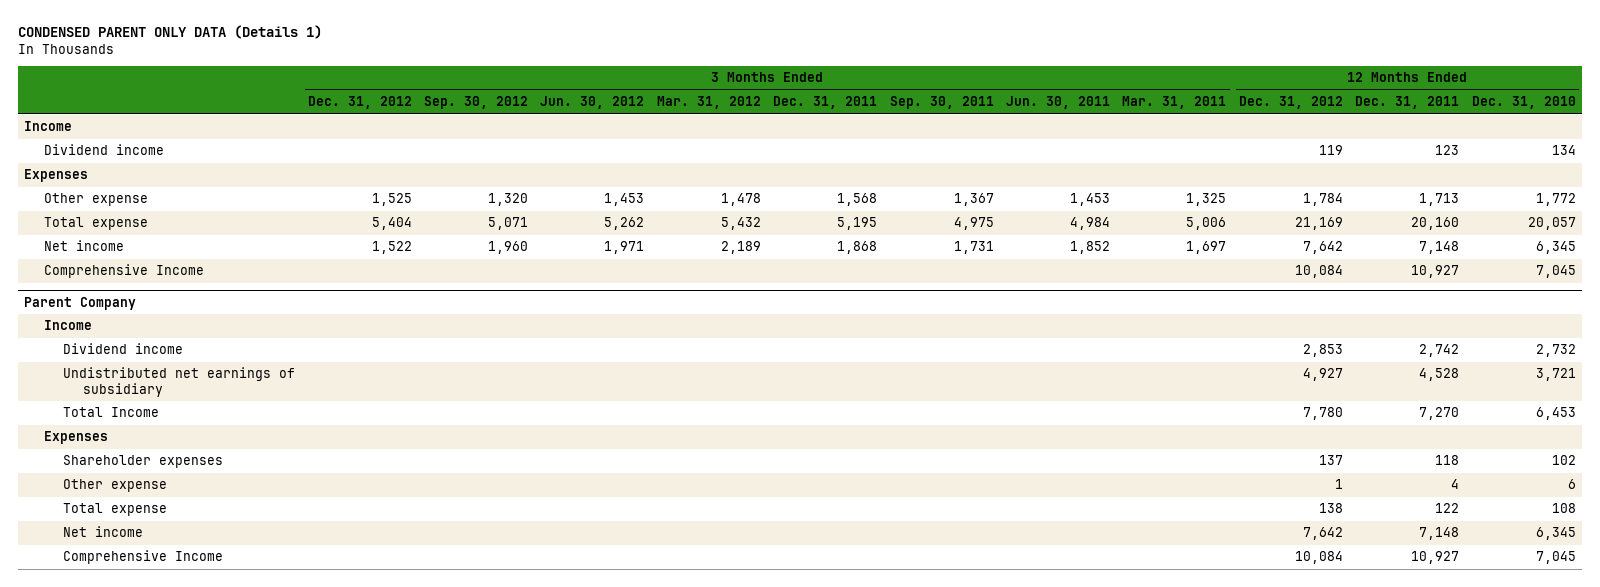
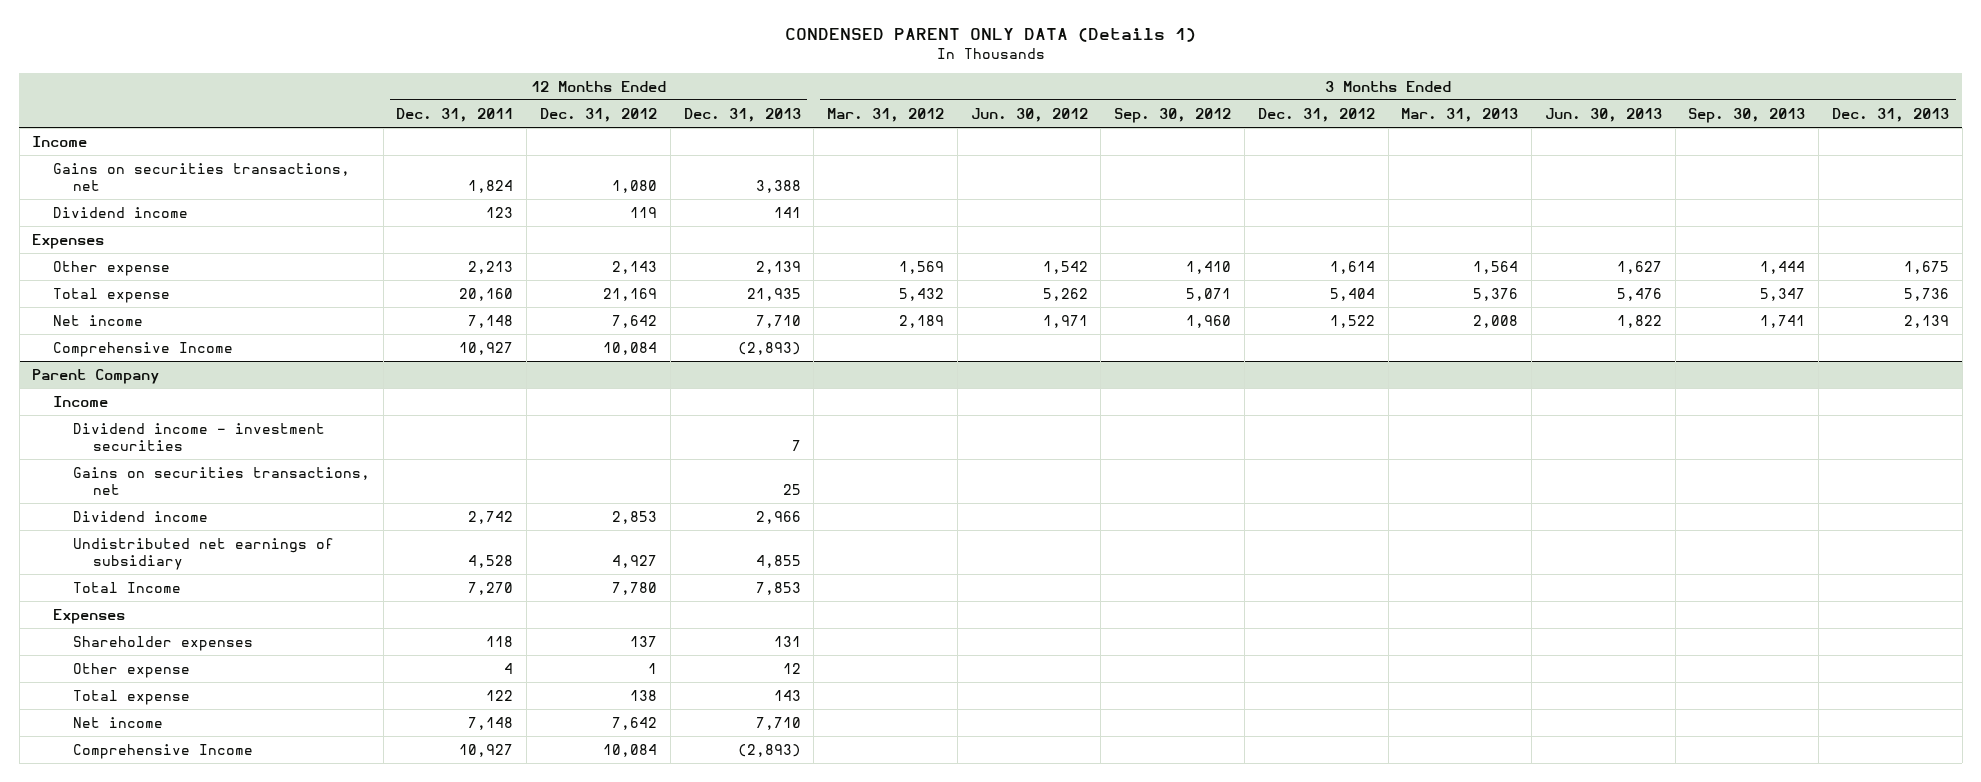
[773,96,878,110] Dec. 31, 2011 -> none
[889,96,994,110] Sep. 30, 2011 -> none
[1006,96,1111,110] Jun. 30, 2011 -> none
[1122,96,1227,110] Mar. 31, 2011 -> none
[1471,96,1576,110] Dec. 31, 2010 -> none
none -> [683,107,801,122] Dec. 31, 2013
none -> [1401,107,1519,122] Mar. 31, 2013
none -> [1544,107,1662,122] Jun. 30, 2013
none -> [1688,107,1806,123] Sep. 30, 2013
none -> [1831,107,1949,122] Dec. 31, 2013
none -> [52,162,350,191] Gains on securities transactions, net
[371,193,412,207] 1,525 -> [1329,260,1375,274] 1,614
[488,193,529,207] 1,320 -> [1186,260,1232,274] 1,410
[604,193,645,207] 1,453 -> [1042,260,1088,274] 1,542
[720,193,761,207] 1,478 -> [899,260,945,274] 1,569
[1302,193,1343,207] 1,784 -> [612,260,658,274] 2,143
[1419,193,1460,207] 1,713 -> [468,260,514,274] 2,213
none -> [72,422,325,451] Dividend income - investment securities
none -> [72,466,370,495] Gains on securities transactions, net

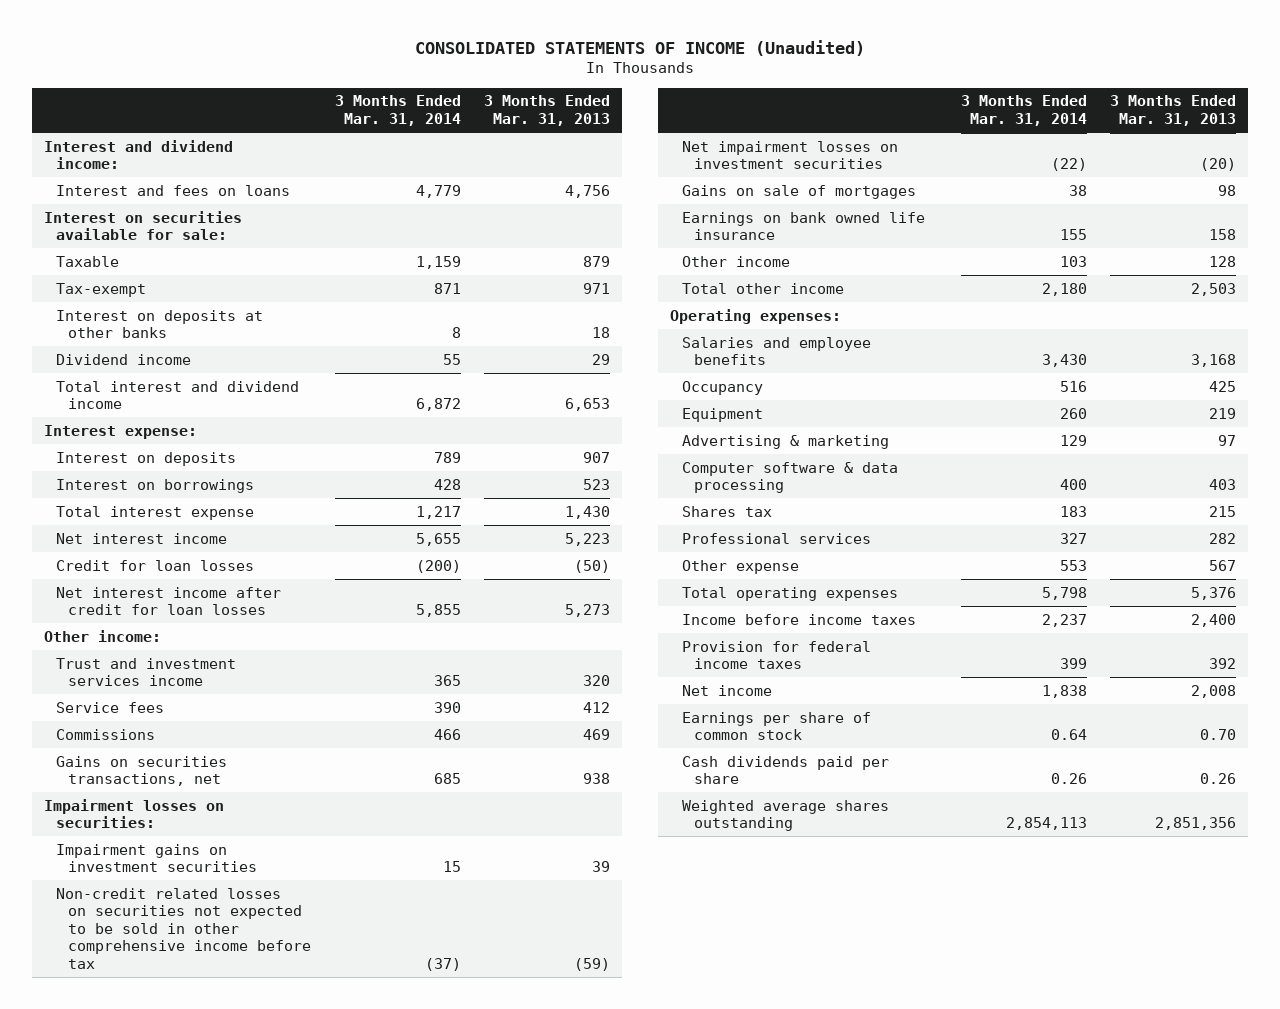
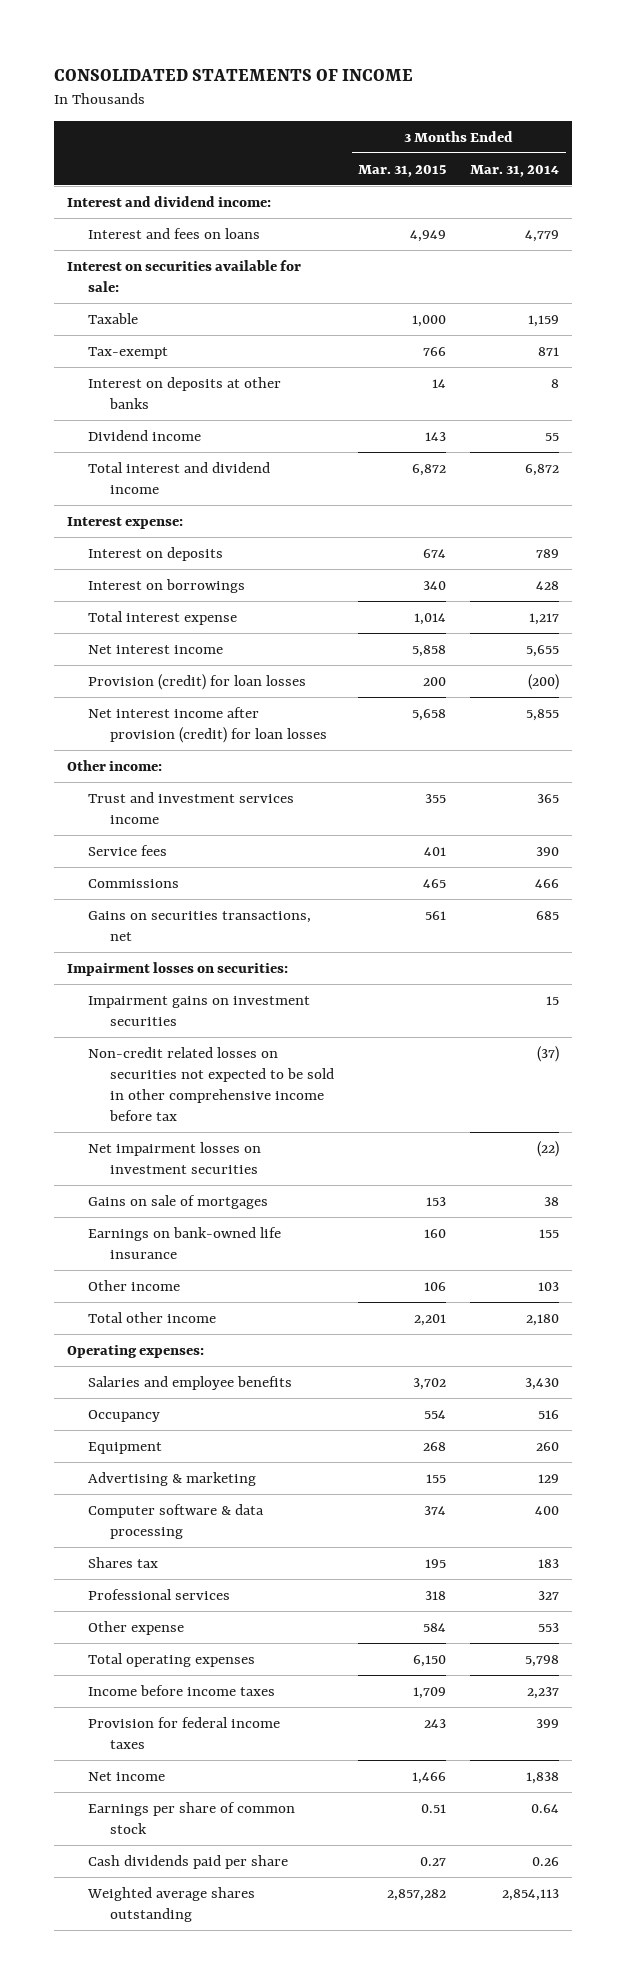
[414,40,865,57] CONSOLIDATED STATEMENTS OF INCOME (Unaudited) -> [54,68,414,81] CONSOLIDATED STATEMENTS OF INCOME
[484,95,611,126] 3 Months Ended Mar. 31, 2013 -> none
none -> [358,164,447,177] Mar. 31, 2015
[55,559,254,571] Credit for loan losses -> [88,673,307,690] Provision (credit) for loan losses
[55,586,281,616] Net interest income after credit for loan losses -> [88,706,327,743] Net interest income after provision (credit) for loan losses
[682,211,926,241] Earnings on bank owned life insurance -> [88,1226,282,1259] Earnings on bank-owned life insurance

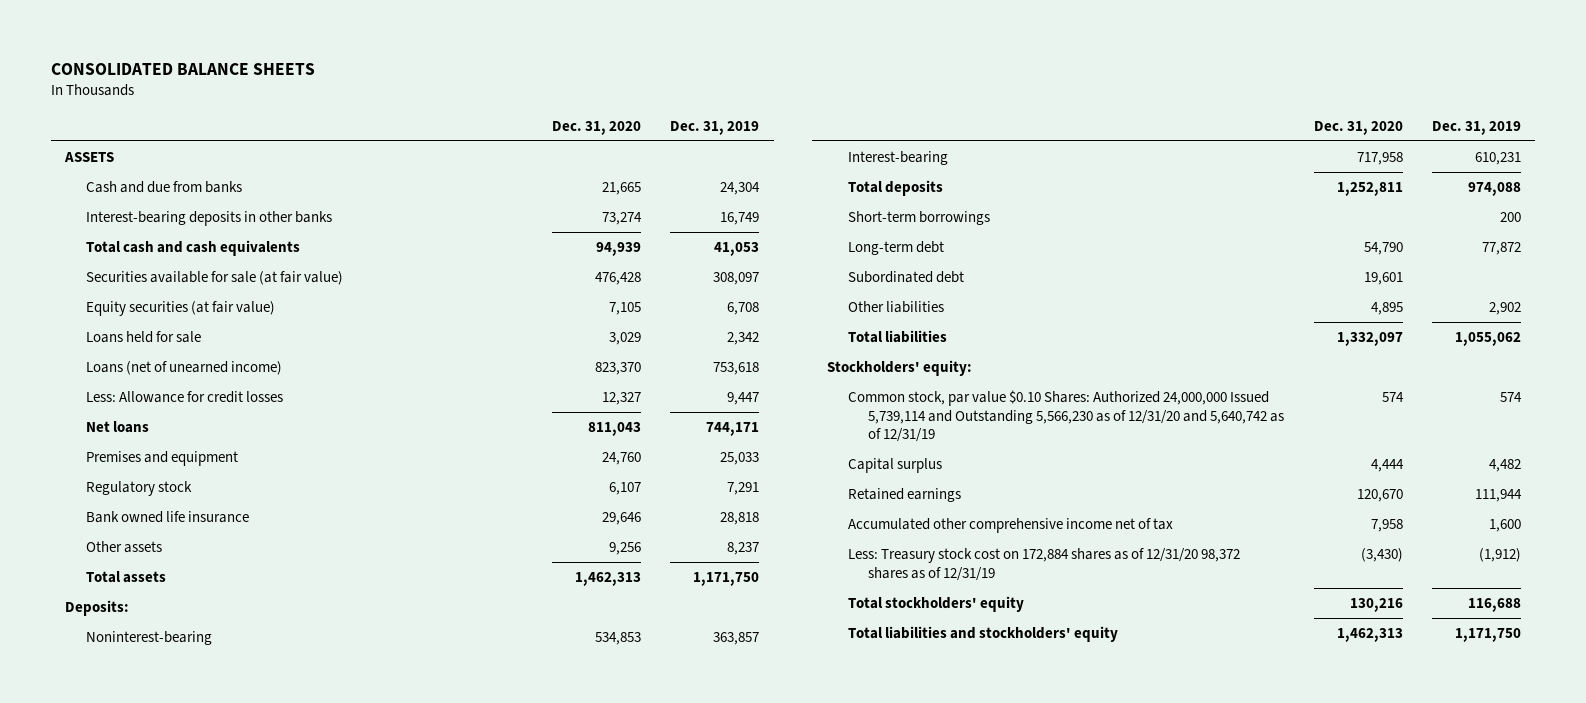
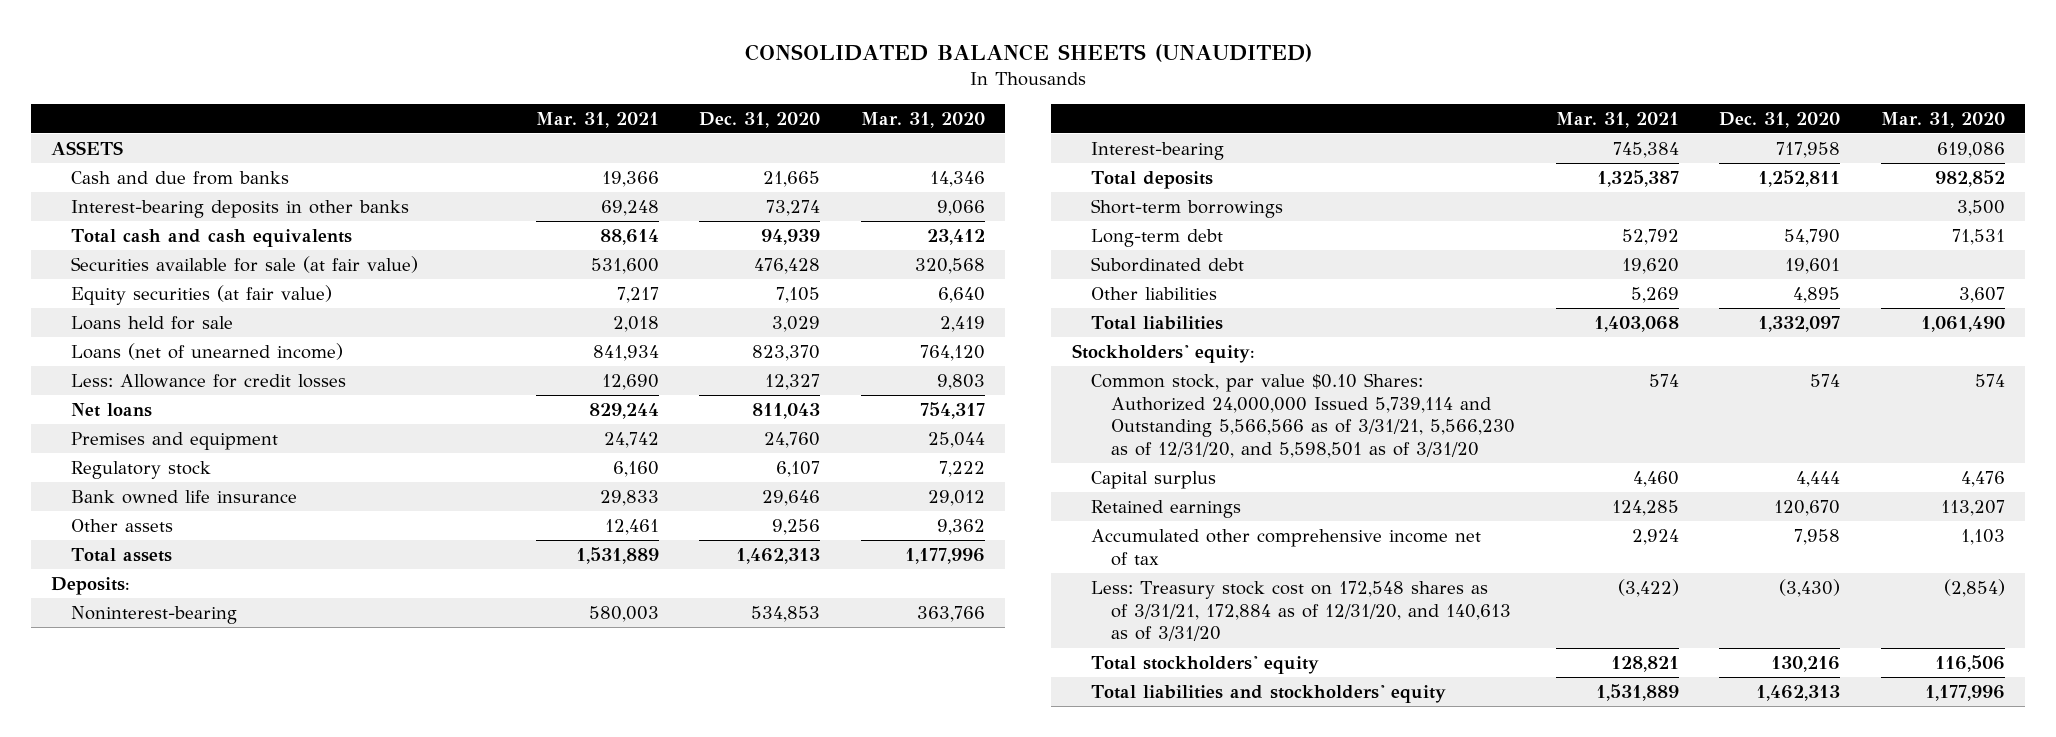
[50,62,315,75] CONSOLIDATED BALANCE SHEETS -> [745,44,1313,63] CONSOLIDATED BALANCE SHEETS (UNAUDITED)
[670,120,760,135] Dec. 31, 2019 -> none
none -> [535,111,659,128] Mar. 31, 2021
none -> [860,111,985,128] Mar. 31, 2020
[847,390,1285,442] Common stock, par value $0.10 Shares: Authorized 24,000,000 Issued 5,739,114 and Outstanding 5,566,230 as of 12/31/20 and 5,640,742 as of 12/31/19 -> [1091,373,1516,459] Common stock, par value $0.10 Shares: Authorized 24,000,000 Issued 5,739,114 and Outstanding 5,566,566 as of 3/31/21, 5,566,230 as of 12/31/20, and 5,598,501 as of 3/31/20
[847,548,1240,581] Less: Treasury stock cost on 172,884 shares as of 12/31/20 98,372 shares as of 12/31/19 -> [1091,581,1512,642] Less: Treasury stock cost on 172,548 shares as of 3/31/21, 172,884 as of 12/31/20, and 140,613 as of 3/31/20

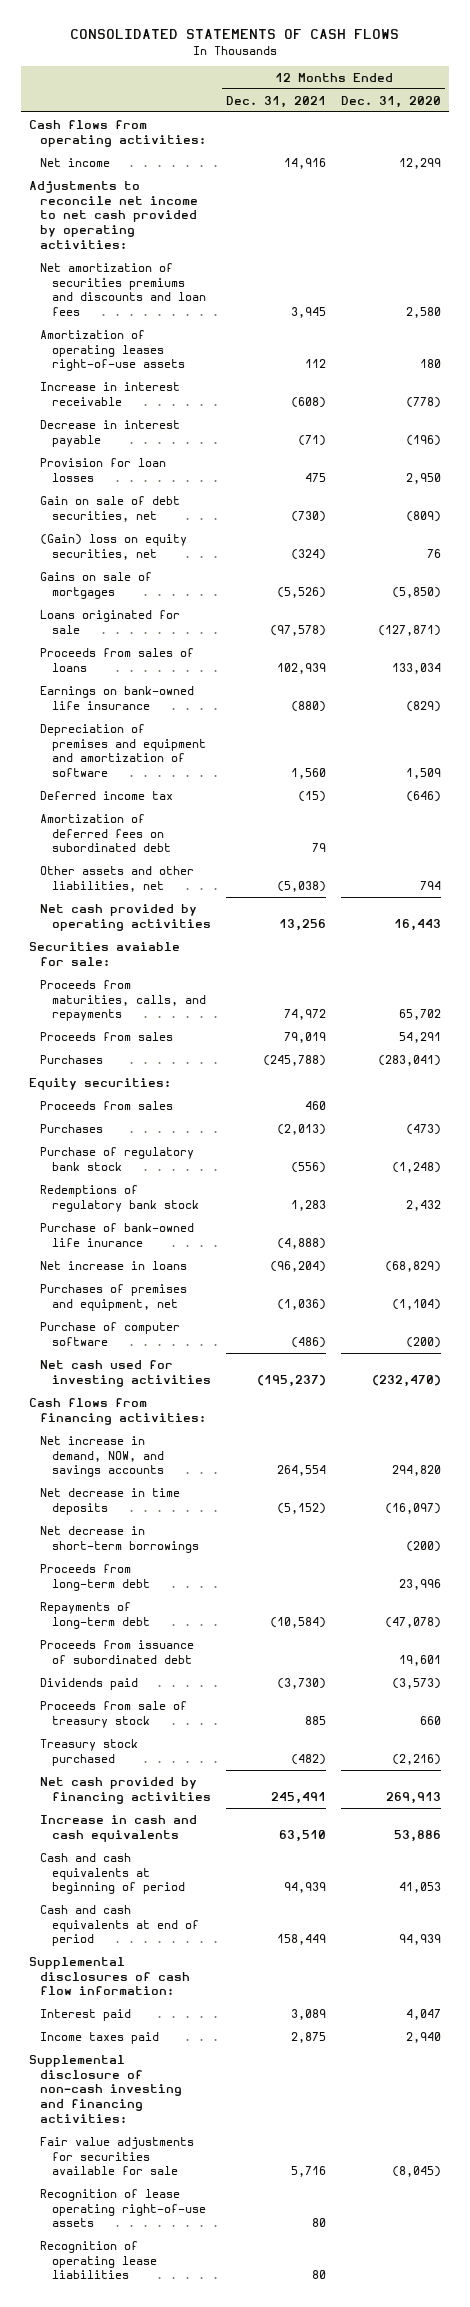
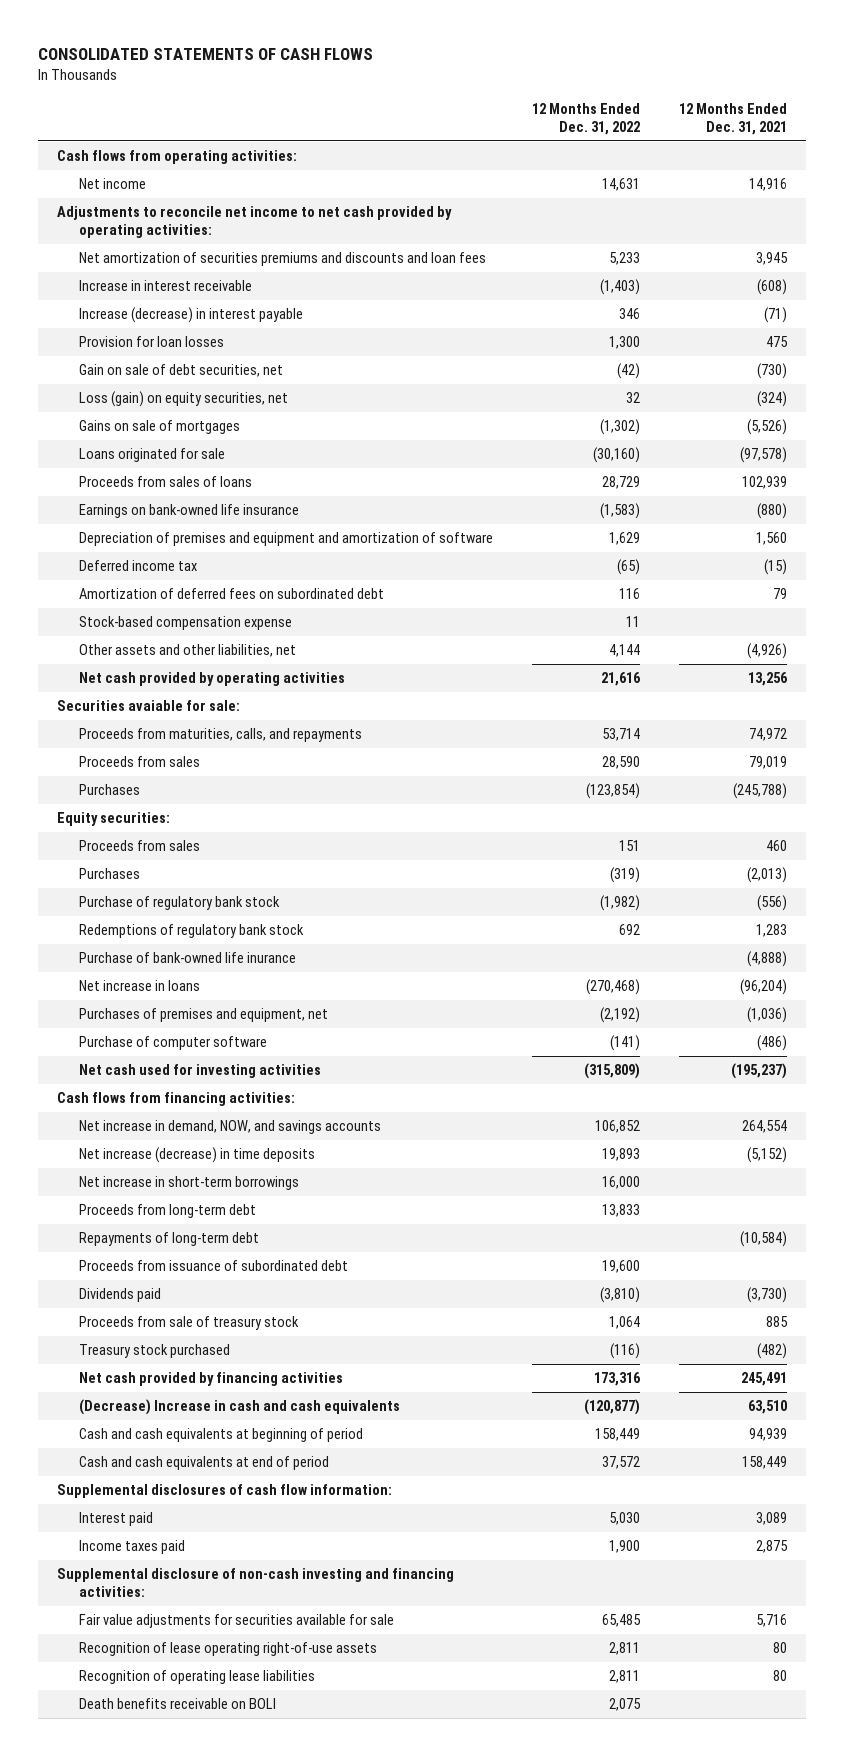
[341,95,442,108] Dec. 31, 2020 -> none
none -> [532,103,641,135] 12 Months Ended Dec. 31, 2022
[40,329,186,372] Amortization of operating leases right-of-use assets -> none
[40,419,181,447] Decrease in interest payable -> [79,307,304,324] Increase (decrease) in interest payable
[40,533,188,560] (Gain) loss on equity securities, net -> [79,391,289,408] Loss (gain) on equity securities, net
none -> [79,616,293,631] Stock-based compensation expense
[277,880,327,892] (5,038) -> [746,643,787,660] (4,926)
[40,1487,181,1515] Net decrease in time deposits -> [79,1147,316,1164] Net increase (decrease) in time deposits
[40,1525,200,1553] Net decrease in short-term borrowings -> [79,1176,300,1191] Net increase in short-term borrowings
[40,1814,198,1842] Increase in cash and cash equivalents -> [79,1399,401,1416] (Decrease) Increase in cash and cash equivalents
none -> [79,1698,277,1710] Death benefits receivable on BOLI

